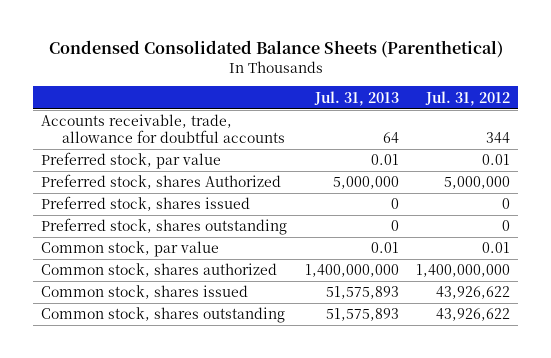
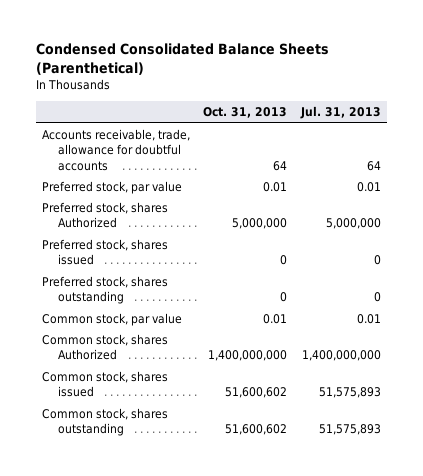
[424,90,510,106] Jul. 31, 2012 -> none
none -> [203,107,288,119] Oct. 31, 2013
[41,263,278,278] Common stock, shares authorized -> [42,334,169,361] Common stock, shares Authorized

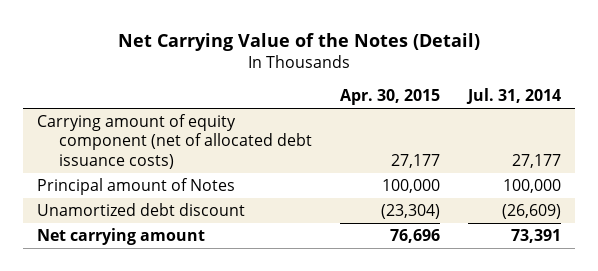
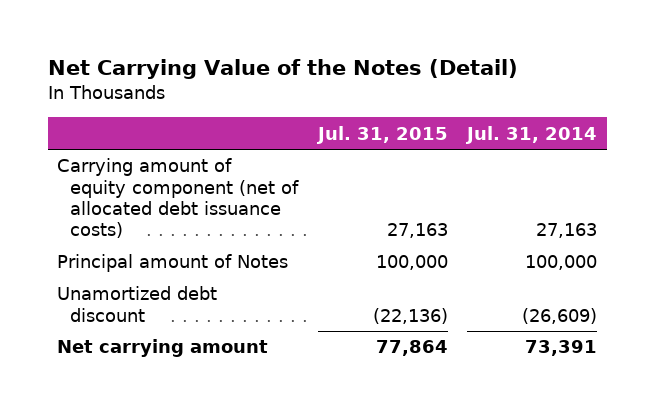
[339,89,440,106] Apr. 30, 2015 -> none
none -> [315,125,448,144] Jul. 31, 2015
[511,153,561,168] 27,177 -> [536,223,598,239] 27,163

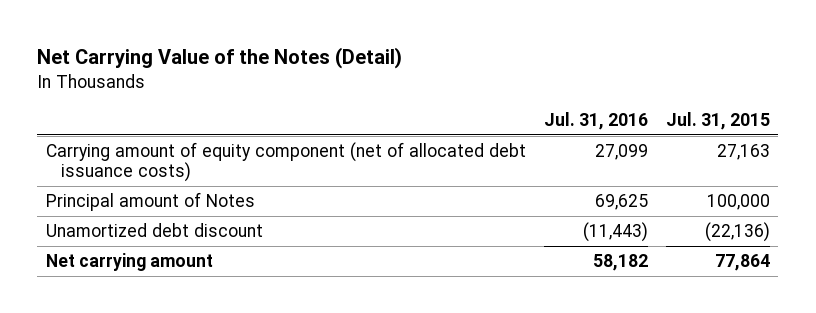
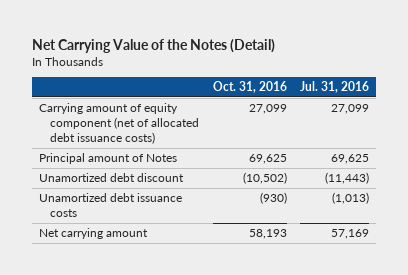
[665,112,770,131] Jul. 31, 2015 -> none
none -> [212,81,287,94] Oct. 31, 2016
none -> [38,192,182,218] Unamortized debt issuance costs
[592,253,648,271] 58,182 -> [330,228,369,239] 57,169

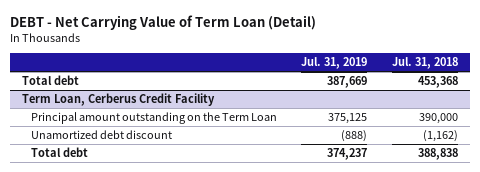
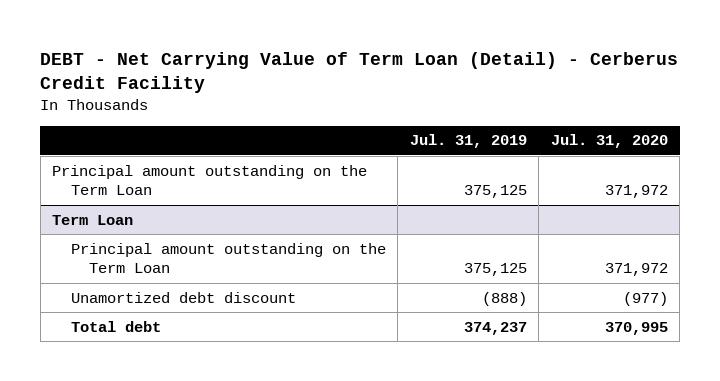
[9,15,316,31] DEBT - Net Carrying Value of Term Loan (Detail) -> [40,51,679,93] DEBT - Net Carrying Value of Term Loan (Detail) - Cerberus Credit Facility
[391,57,458,70] Jul. 31, 2018 -> none
none -> [550,134,668,149] Jul. 31, 2020
[22,74,80,85] Total debt -> none
[22,92,216,106] Term Loan, Cerberus Credit Facility -> none
none -> [52,214,134,225] Term Loan
none -> [70,242,386,274] Principal amount outstanding on the Term Loan

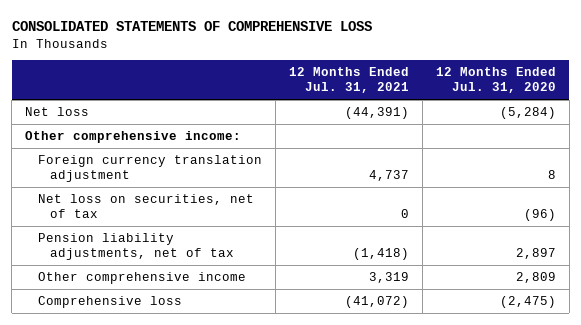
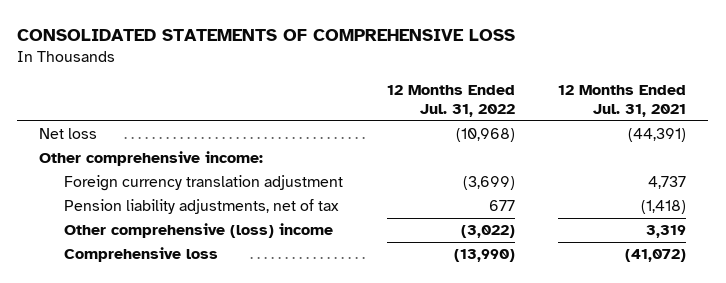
[435,67,556,93] 12 Months Ended Jul. 31, 2020 -> none
none -> [386,84,515,117] 12 Months Ended Jul. 31, 2022
[37,194,254,219] Net loss on securities, net of tax -> none
[37,272,246,285] Other comprehensive income -> [63,223,333,239] Other comprehensive (loss) income

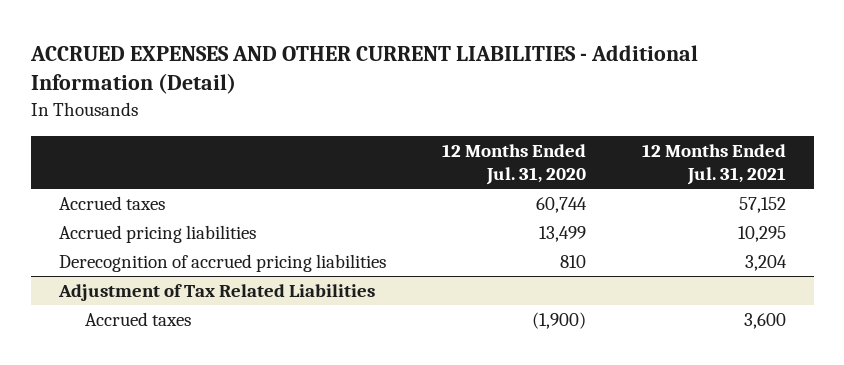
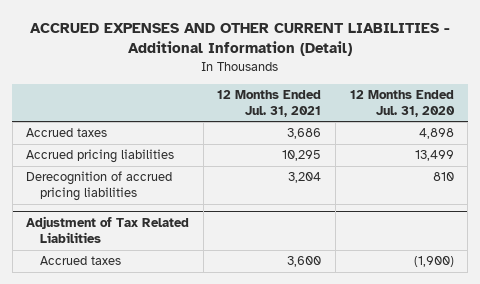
[535,196,587,213] 60,744 -> [418,128,454,140] 4,898
[738,196,786,213] 57,152 -> [287,128,322,140] 3,686

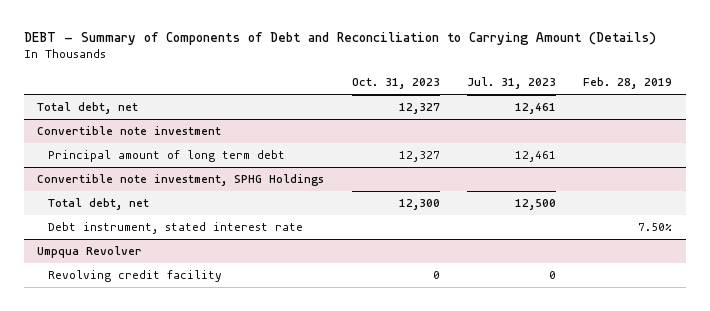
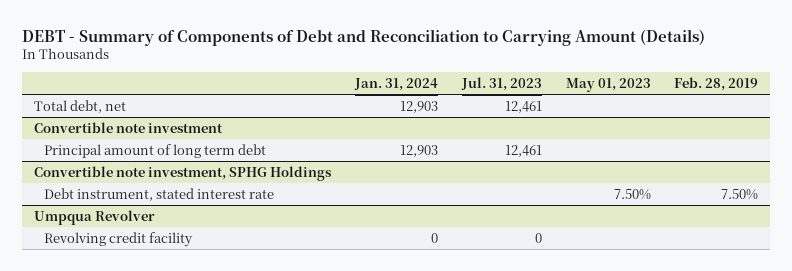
[351,78,440,90] Oct. 31, 2023 -> none
none -> [353,77,438,91] Jan. 31, 2024
none -> [565,77,651,92] May 01, 2023
[48,198,150,211] Total debt, net -> none

